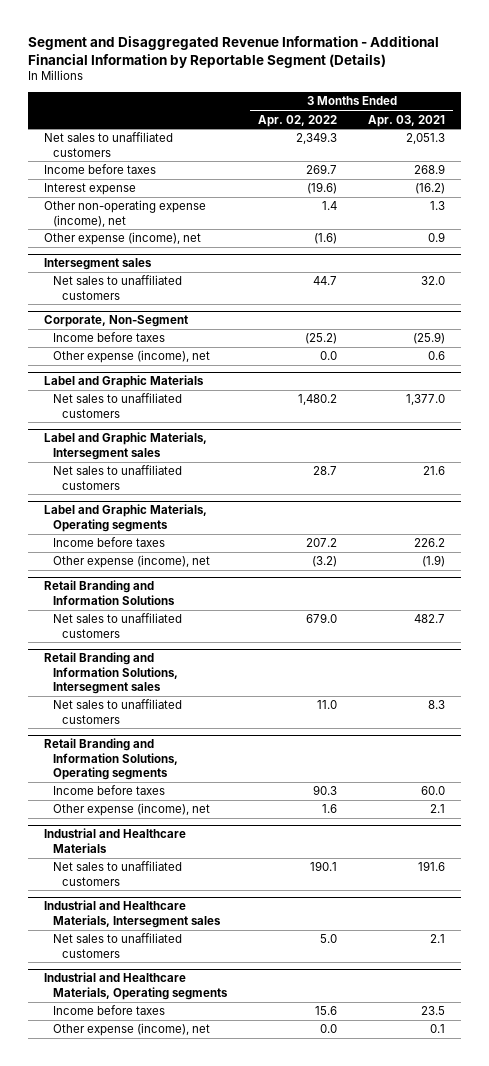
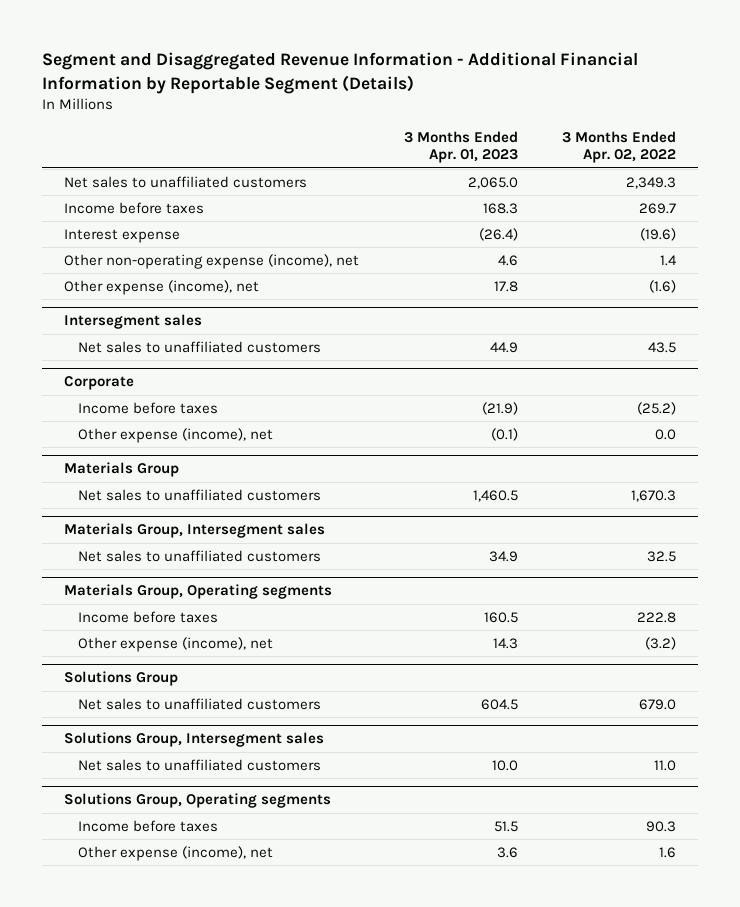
[368,114,446,127] Apr. 03, 2021 -> none
none -> [403,130,518,164] 3 Months Ended Apr. 01, 2023
[312,276,337,286] 44.7 -> [648,341,677,353] 43.5
[43,315,188,328] Corporate, Non-Segment -> [64,376,135,391] Corporate
[43,375,204,389] Label and Graphic Materials -> none
[43,432,207,460] Label and Graphic Materials, Intersegment sales -> none
[43,504,207,532] Label and Graphic Materials, Operating segments -> none
none -> [64,462,180,478] Materials Group
[297,394,337,406] 1,480.2 -> [631,489,677,502] 1,670.3
none -> [64,523,326,539] Materials Group, Intersegment sales
[312,466,337,476] 28.7 -> [647,550,677,562] 32.5
none -> [64,584,333,600] Materials Group, Operating segments
[305,538,337,548] 207.2 -> [637,611,677,623] 222.8
[43,580,175,605] Retail Branding and Information Solutions -> none
none -> [64,671,179,687] Solutions Group
[43,652,178,695] Retail Branding and Information Solutions, Intersegment sales -> none
none -> [64,732,325,748] Solutions Group, Intersegment sales
[43,738,178,781] Retail Branding and Information Solutions, Operating segments -> none
none -> [64,793,332,809] Solutions Group, Operating segments
[43,828,186,853] Industrial and Healthcare Materials -> none
[52,861,182,886] Net sales to unaffiliated customers -> none
[43,900,221,928] Industrial and Healthcare Materials, Intersegment sales -> none
[52,933,182,958] Net sales to unaffiliated customers -> none
[43,972,228,1000] Industrial and Healthcare Materials, Operating segments -> none
[52,1005,165,1016] Income before taxes -> none
[52,1023,210,1037] Other expense (income), net -> none

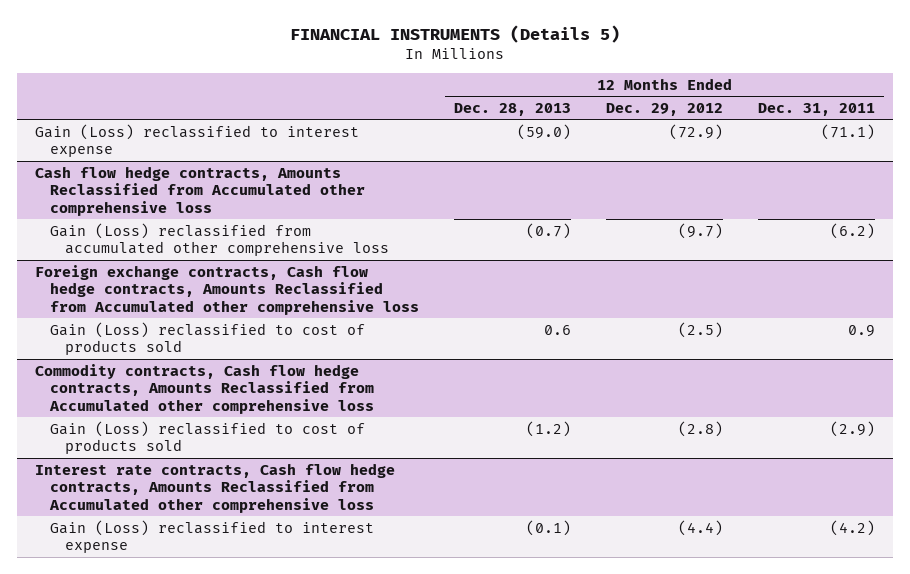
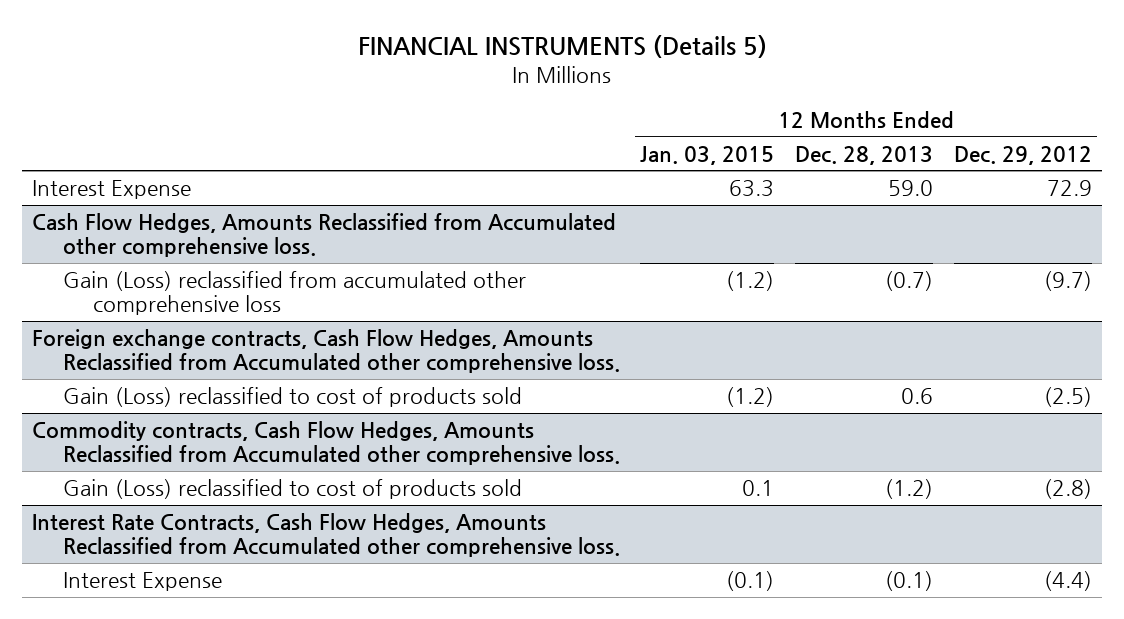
[758,102,876,116] Dec. 31, 2011 -> none
none -> [640,145,775,165] Jan. 03, 2015
[34,123,359,158] Gain (Loss) reclassified to interest expense -> [32,180,192,200] Interest Expense
[516,123,571,140] (59.0) -> [888,180,934,197] 59.0
[669,123,724,140] (72.9) -> [1046,180,1092,197] 72.9
[34,165,365,216] Cash flow hedge contracts, Amounts Reclassified from Accumulated other comprehensive loss -> [32,213,617,258] Cash Flow Hedges, Amounts Reclassified from Accumulated other comprehensive loss.
[34,264,419,315] Foreign exchange contracts, Cash flow hedge contracts, Amounts Reclassified from Accumulated other comprehensive loss -> [32,329,620,374] Foreign exchange contracts, Cash Flow Hedges, Amounts Reclassified from Accumulated other comprehensive loss.
[34,363,374,414] Commodity contracts, Cash flow hedge contracts, Amounts Reclassified from Accumulated other comprehensive loss -> [32,421,620,466] Commodity contracts, Cash Flow Hedges, Amounts Reclassified from Accumulated other comprehensive loss.
[34,462,395,513] Interest rate contracts, Cash flow hedge contracts, Amounts Reclassified from Accumulated other comprehensive loss -> [32,513,620,558] Interest Rate Contracts, Cash Flow Hedges, Amounts Reclassified from Accumulated other comprehensive loss.
[49,519,374,554] Gain (Loss) reclassified to interest expense -> [62,572,222,592] Interest Expense

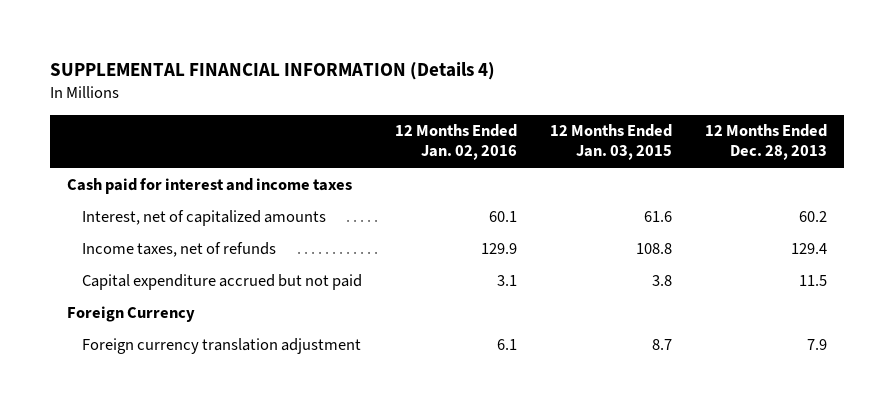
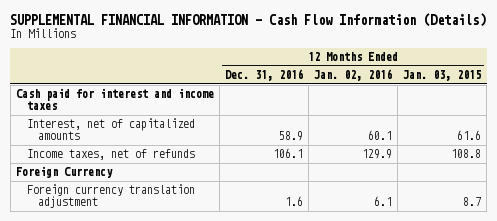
[50,61,496,80] SUPPLEMENTAL FINANCIAL INFORMATION (Details 4) -> [10,13,487,28] SUPPLEMENTAL FINANCIAL INFORMATION - Cash Flow Information (Details)
[705,124,828,161] 12 Months Ended Dec. 28, 2013 -> none
none -> [224,69,303,82] Dec. 31, 2016
[81,273,362,290] Capital expenditure accrued but not paid -> none

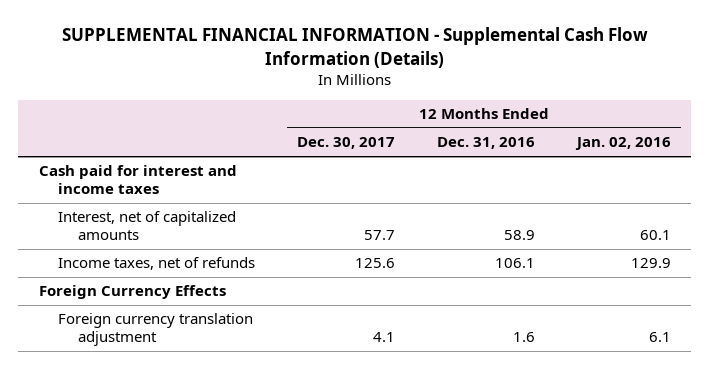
[10,13,487,28] SUPPLEMENTAL FINANCIAL INFORMATION - Cash Flow Information (Details) -> [61,27,648,68] SUPPLEMENTAL FINANCIAL INFORMATION - Supplemental Cash Flow Information (Details)
[403,70,482,82] Jan. 03, 2015 -> none
none -> [297,137,396,150] Dec. 30, 2017
[15,166,113,179] Foreign Currency -> [39,285,227,300] Foreign Currency Effects

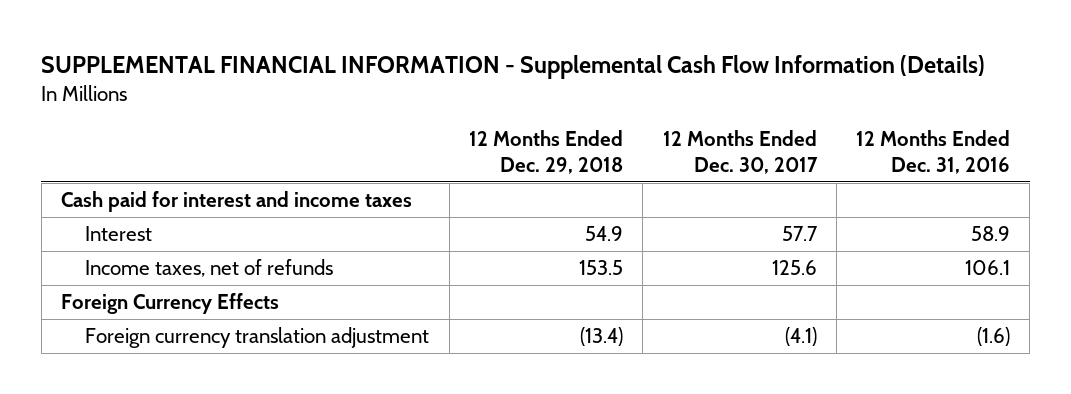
[574,137,671,151] Jan. 02, 2016 -> none
none -> [468,129,623,174] 12 Months Ended Dec. 29, 2018
[58,211,237,240] Interest, net of capitalized amounts -> [85,226,153,242] Interest
[373,331,396,342] 4.1 -> [784,327,817,347] (4.1)
[512,331,535,342] 1.6 -> [977,327,1011,347] (1.6)

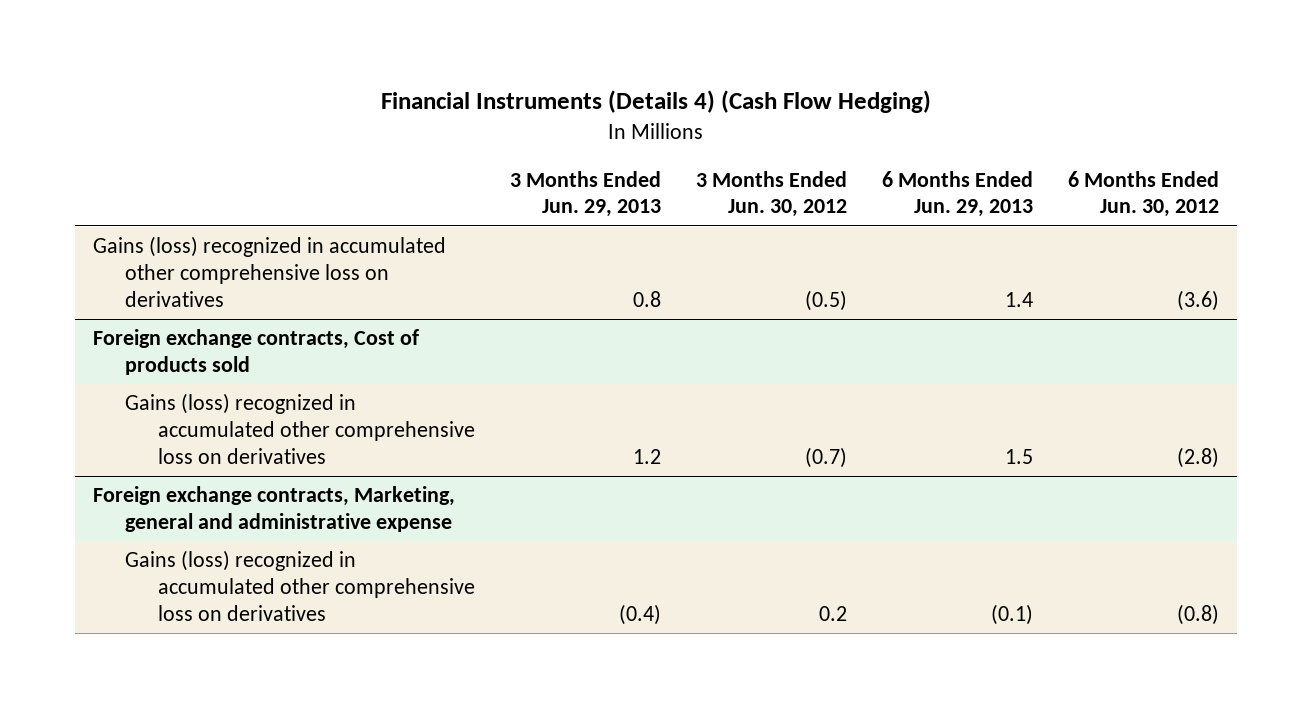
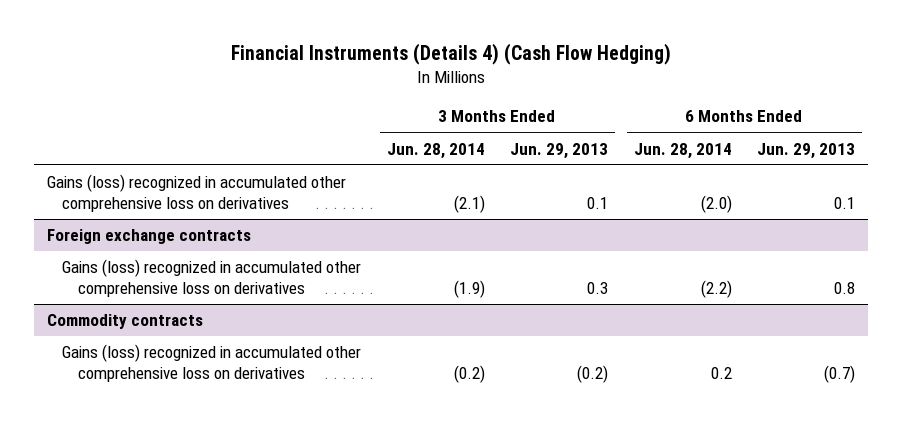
[695,170,847,218] 3 Months Ended Jun. 30, 2012 -> none
[1068,170,1220,218] 6 Months Ended Jun. 30, 2012 -> none
none -> [386,142,485,159] Jun. 28, 2014
none -> [633,142,732,159] Jun. 28, 2014
[93,329,420,376] Foreign exchange contracts, Cost of products sold -> none
[93,486,456,533] Foreign exchange contracts, Marketing, general and administrative expense -> none
[632,290,661,307] 0.8 -> [587,196,609,209] 0.1
[1004,291,1033,307] 1.4 -> [834,196,856,209] 0.1
none -> [46,229,251,245] Foreign exchange contracts
[632,448,661,464] 1.2 -> [587,281,609,294] 0.3
[1004,448,1033,464] 1.5 -> [834,281,856,294] 0.8
none -> [46,314,203,330] Commodity contracts
[618,603,661,625] (0.4) -> [577,364,609,383] (0.2)
[990,603,1033,625] (0.1) -> [824,364,856,383] (0.7)

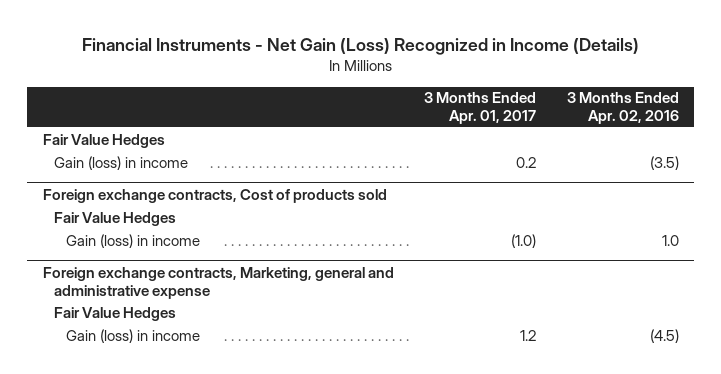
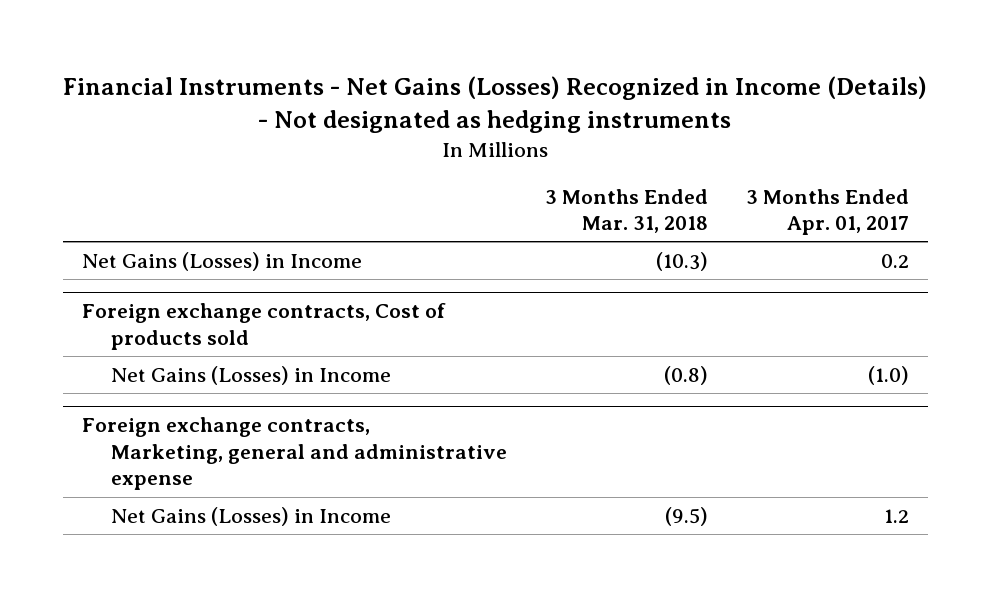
[81,37,639,55] Financial Instruments - Net Gain (Loss) Recognized in Income (Details) -> [63,76,928,134] Financial Instruments - Net Gains (Losses) Recognized in Income (Details) - Not designated as hedging instruments
[566,92,679,125] 3 Months Ended Apr. 02, 2016 -> none
none -> [544,188,708,234] 3 Months Ended Mar. 31, 2018
[42,133,165,148] Fair Value Hedges -> none
[54,155,189,170] Gain (loss) in income -> [81,251,362,271] Net Gains (Losses) in Income
[54,211,177,226] Fair Value Hedges -> none
[66,233,201,248] Gain (loss) in income -> [110,365,391,385] Net Gains (Losses) in Income
[54,306,177,321] Fair Value Hedges -> none
[66,328,201,343] Gain (loss) in income -> [110,506,391,526] Net Gains (Losses) in Income

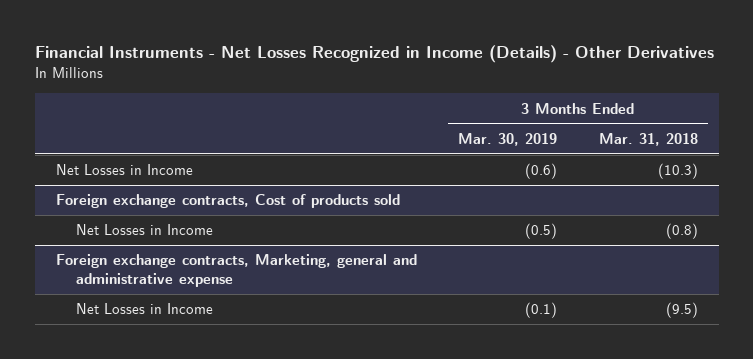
[63,76,928,134] Financial Instruments - Net Gains (Losses) Recognized in Income (Details) - Not designated as hedging instruments -> [34,45,714,64] Financial Instruments - Net Losses Recognized in Income (Details) - Other Derivatives
[745,188,909,236] 3 Months Ended Apr. 01, 2017 -> none
none -> [458,133,558,147] Mar. 30, 2019
[81,251,362,271] Net Gains (Losses) in Income -> [55,164,193,176] Net Losses in Income
[110,365,391,385] Net Gains (Losses) in Income -> [75,224,213,236] Net Losses in Income
[110,506,391,526] Net Gains (Losses) in Income -> [75,303,213,315] Net Losses in Income

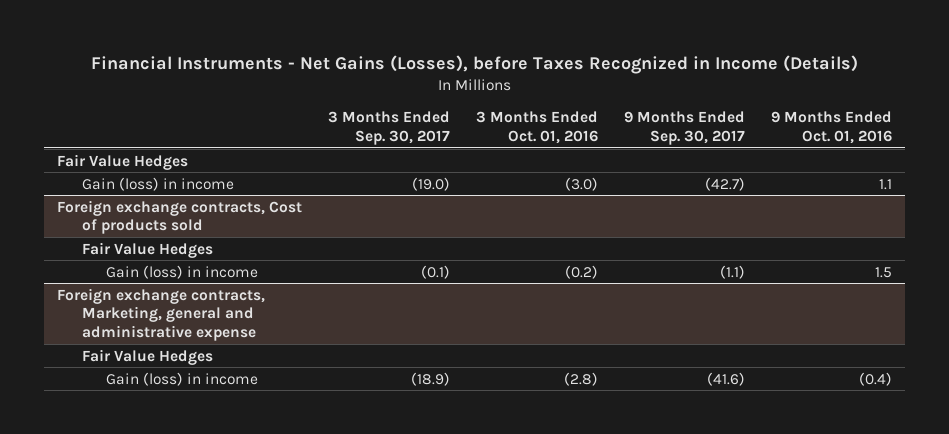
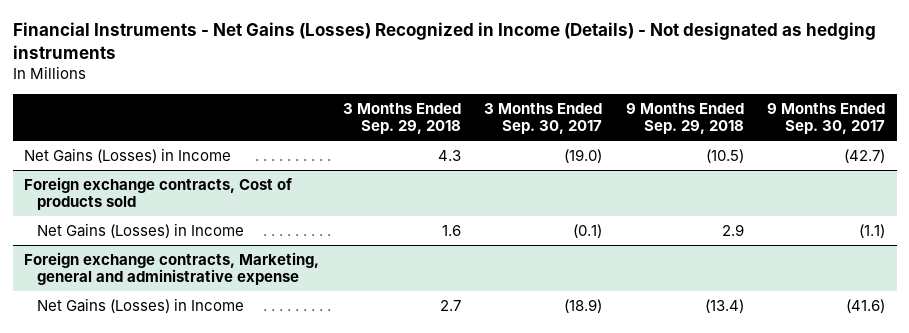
[90,54,858,74] Financial Instruments - Net Gains (Losses), before Taxes Recognized in Income (Details) -> [12,21,876,59] Financial Instruments - Net Gains (Losses) Recognized in Income (Details) - Not designated as hedging instruments
[476,111,599,144] 3 Months Ended Oct. 01, 2016 -> none
[770,111,892,144] 9 Months Ended Oct. 01, 2016 -> none
none -> [342,102,461,135] 3 Months Ended Sep. 29, 2018
none -> [625,102,744,135] 9 Months Ended Sep. 29, 2018
[57,153,189,170] Fair Value Hedges -> none
[81,176,234,191] Gain (loss) in income -> [24,147,232,163] Net Gains (Losses) in Income
[81,241,213,258] Fair Value Hedges -> none
[106,264,259,279] Gain (loss) in income -> [37,222,245,238] Net Gains (Losses) in Income
[81,348,213,365] Fair Value Hedges -> none
[106,371,259,386] Gain (loss) in income -> [37,297,245,313] Net Gains (Losses) in Income

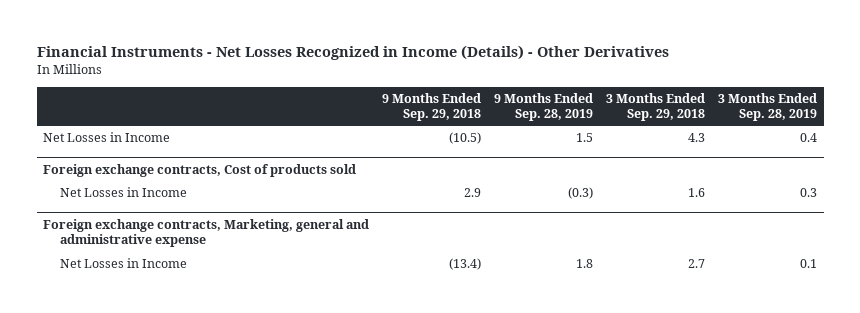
[12,21,876,59] Financial Instruments - Net Gains (Losses) Recognized in Income (Details) - Not designated as hedging instruments -> [36,44,669,60] Financial Instruments - Net Losses Recognized in Income (Details) - Other Derivatives
[484,102,603,135] 3 Months Ended Sep. 30, 2017 -> none
[767,102,886,135] 9 Months Ended Sep. 30, 2017 -> none
none -> [494,92,594,122] 9 Months Ended Sep. 28, 2019
none -> [718,92,818,122] 3 Months Ended Sep. 28, 2019
[24,147,232,163] Net Gains (Losses) in Income -> [43,132,171,143] Net Losses in Income
[37,222,245,238] Net Gains (Losses) in Income -> [60,187,188,198] Net Losses in Income
[37,297,245,313] Net Gains (Losses) in Income -> [60,258,188,269] Net Losses in Income

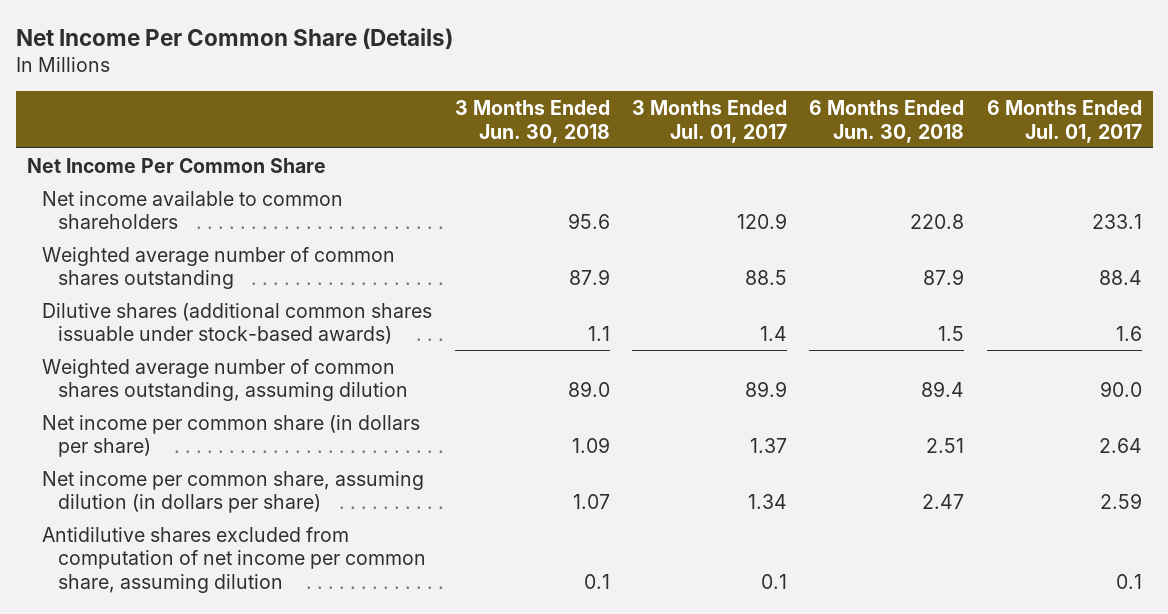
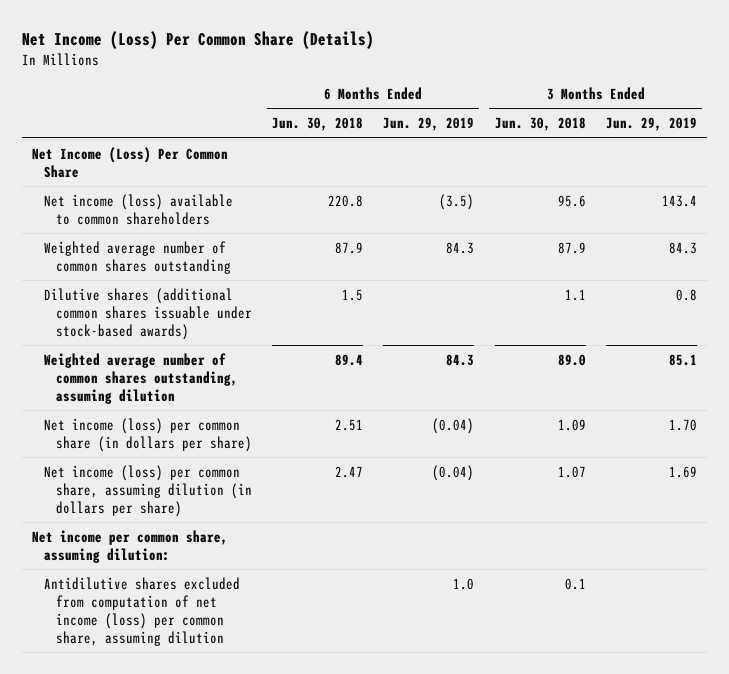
[15,27,453,49] Net Income Per Common Share (Details) -> [21,30,374,49] Net Income (Loss) Per Common Share (Details)
[631,100,787,143] 3 Months Ended Jul. 01, 2017 -> none
[986,100,1142,143] 6 Months Ended Jul. 01, 2017 -> none
none -> [383,117,475,132] Jun. 29, 2019
none -> [605,117,697,132] Jun. 29, 2019
[26,157,326,173] Net Income Per Common Share -> [31,146,228,178] Net Income (Loss) Per Common Share
[42,190,344,230] Net income available to common shareholders -> [43,193,233,225] Net income (loss) available to common shareholders
[42,414,421,458] Net income per common share (in dollars per share) -> [43,417,252,452] Net income (loss) per common share (in dollars per share)
[42,470,425,514] Net income per common share, assuming dilution (in dollars per share) -> [43,464,252,517] Net income (loss) per common share, assuming dilution (in dollars per share)
none -> [31,529,228,563] Net income per common share, assuming dilution:
[42,526,426,593] Antidilutive shares excluded from computation of net income per common share, assuming dilution -> [43,576,240,646] Antidilutive shares excluded from computation of net income (loss) per common share, assuming dilution

